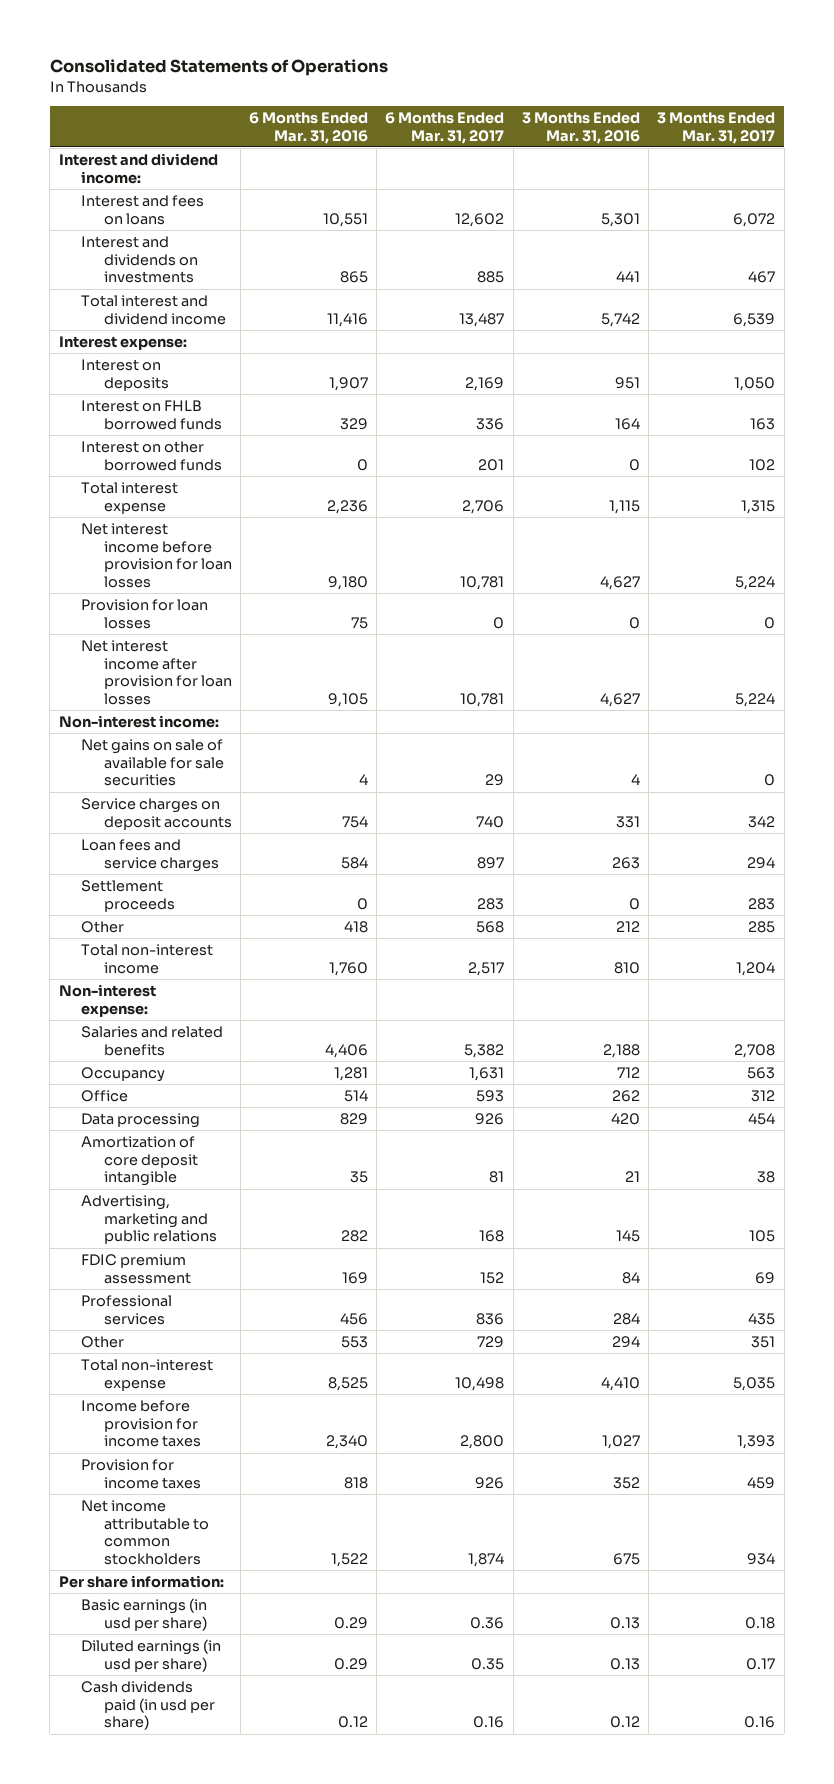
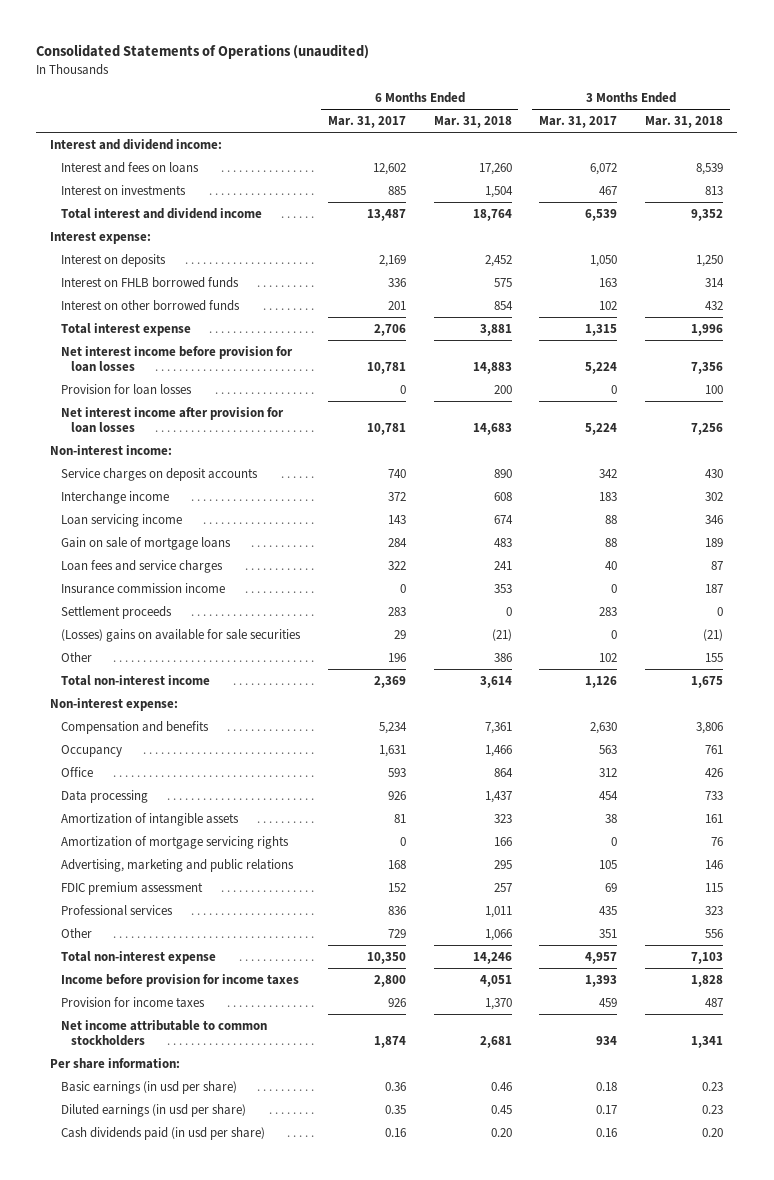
[49,59,388,77] Consolidated Statements of Operations -> [36,44,370,60] Consolidated Statements of Operations (unaudited)
[249,111,369,144] 6 Months Ended Mar. 31, 2016 -> none
[521,111,640,144] 3 Months Ended Mar. 31, 2016 -> none
none -> [433,115,512,128] Mar. 31, 2018
none -> [645,115,724,128] Mar. 31, 2018
[81,235,198,284] Interest and dividends on investments -> [60,184,186,195] Interest on investments
[81,738,224,787] Net gains on sale of available for sale securities -> none
none -> [60,490,169,504] Interchange income
none -> [60,513,182,527] Loan servicing income
none -> [60,536,231,550] Gain on sale of mortgage loans
[477,856,505,869] 897 -> [387,560,406,570] 322
[747,856,776,869] 294 -> [605,560,618,570] 40
none -> [60,582,225,594] Insurance commission income
none -> [60,628,301,642] (Losses) gains on available for sale securities
[476,920,505,933] 568 -> [387,652,406,662] 196
[748,920,776,933] 285 -> [599,652,618,662] 102
[468,961,505,976] 2,517 -> [373,675,406,688] 2,369
[736,961,776,976] 1,204 -> [585,675,618,688] 1,126
[81,1025,224,1056] Salaries and related benefits -> [60,720,209,734] Compensation and benefits
[464,1043,505,1058] 5,382 -> [378,721,407,734] 5,234
[734,1043,776,1058] 2,708 -> [590,721,618,734] 2,630
[81,1135,198,1187] Amortization of core deposit intangible -> [60,812,239,826] Amortization of intangible assets
none -> [60,835,289,849] Amortization of mortgage servicing rights
[455,1376,505,1391] 10,498 -> [366,951,406,964] 10,350
[733,1376,776,1391] 5,035 -> [585,951,618,964] 4,957

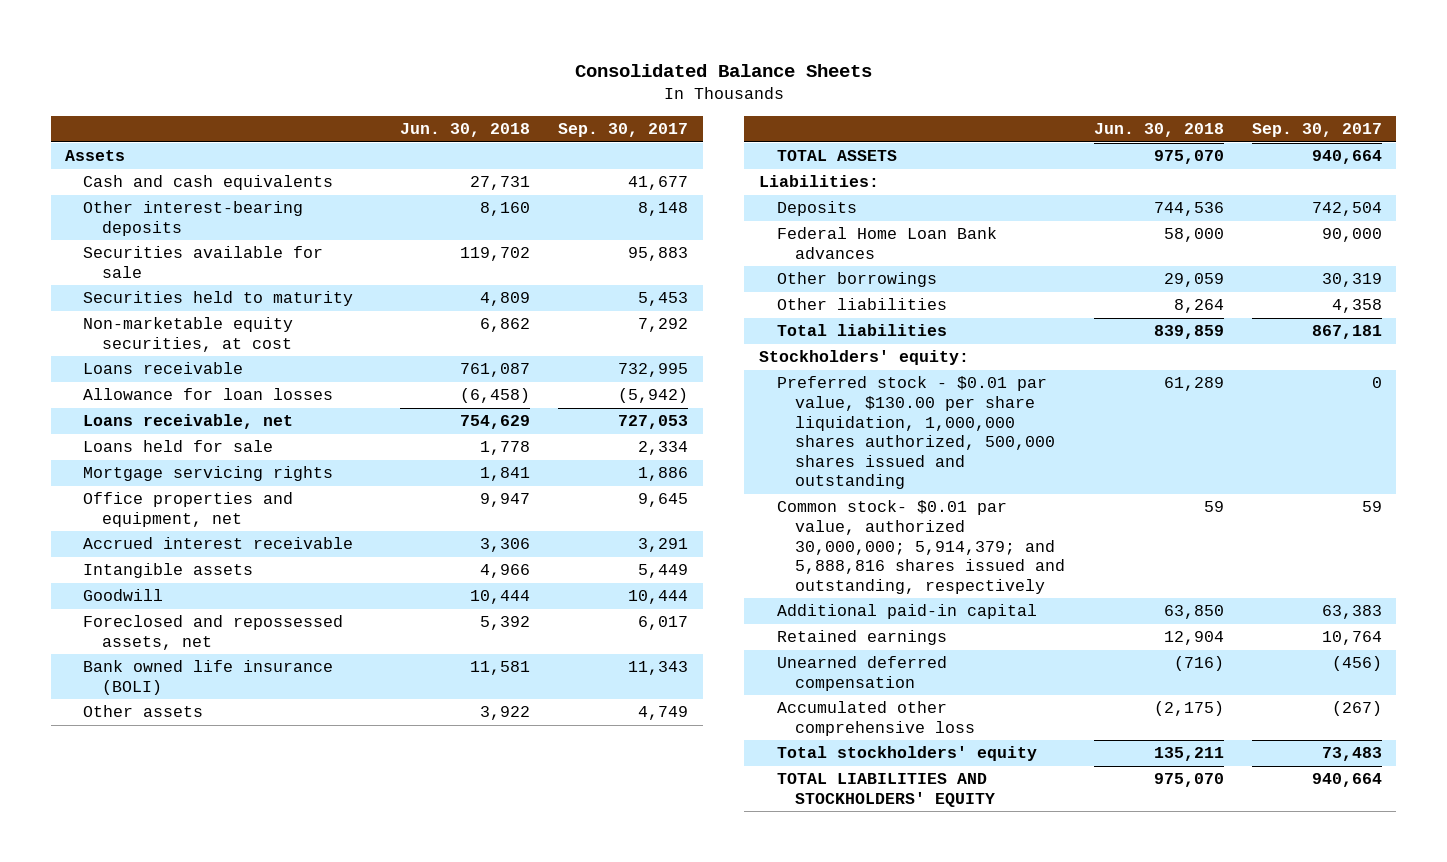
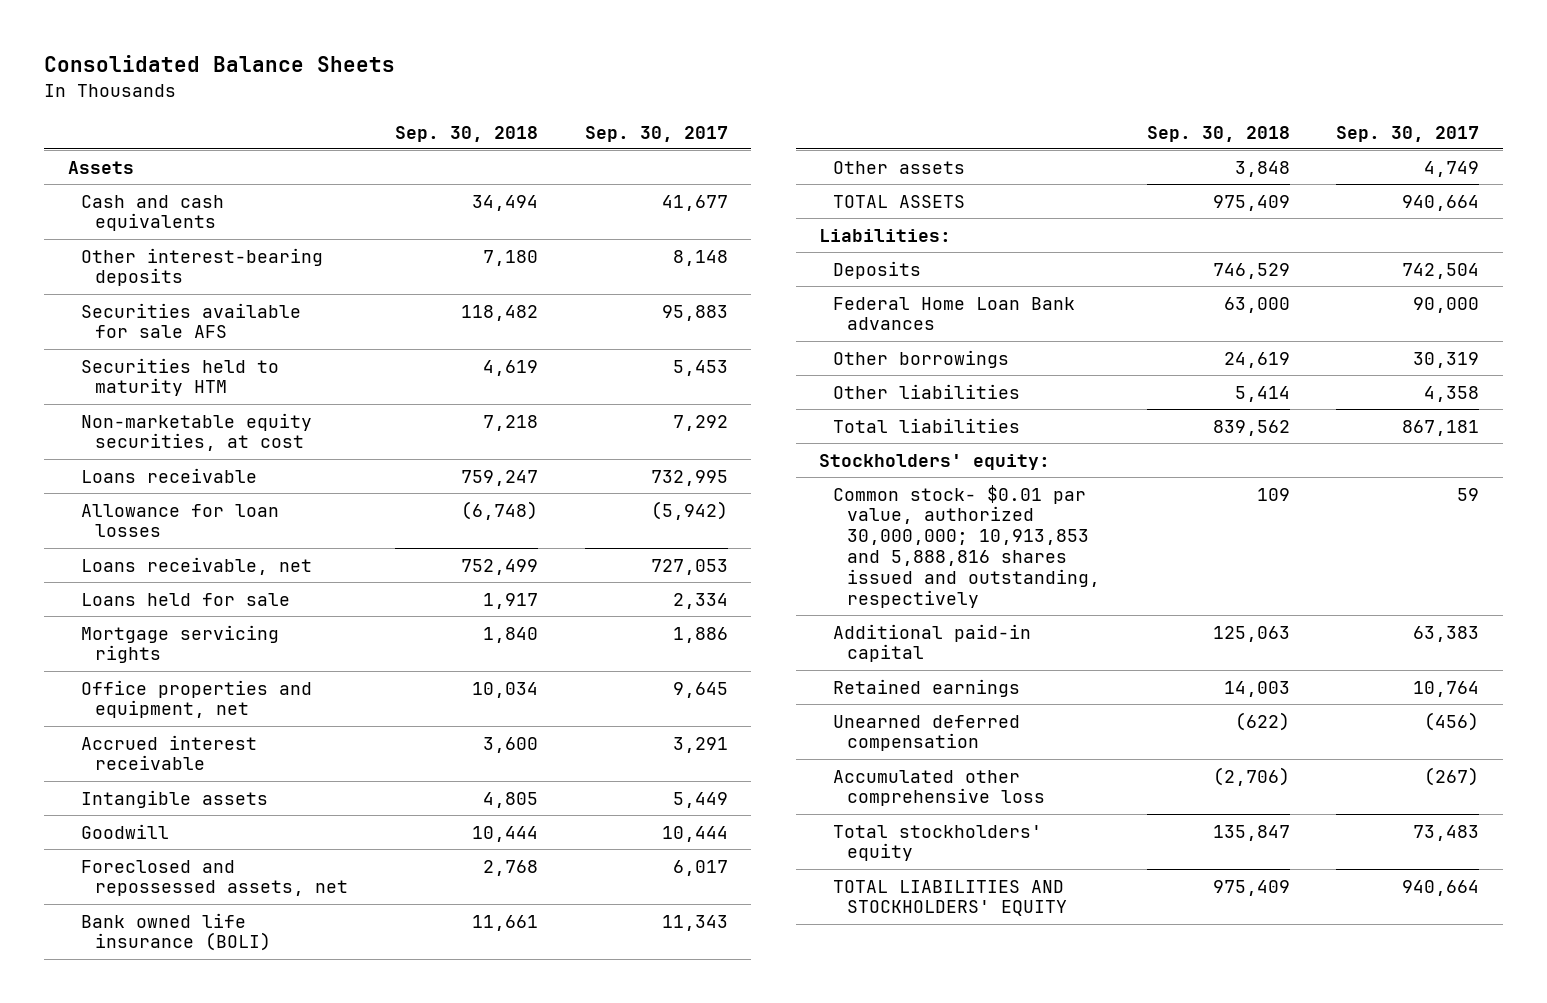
[400,123,531,138] Jun. 30, 2018 -> none
none -> [394,125,538,142] Sep. 30, 2018
[83,246,324,278] Securities available for sale -> [81,302,302,339] Securities available for sale AFS
[83,291,354,307] Securities held to maturity -> [81,357,280,397] Securities held to maturity HTM
[776,376,1056,490] Preferred stock - $0.01 par value, $130.00 per share liquidation, 1,000,000 shares authorized, 500,000 shares issued and outstanding -> none
[776,500,1066,594] Common stock- $0.01 par value, authorized 30,000,000; 5,914,379; and 5,888,816 shares issued and outstanding, respectively -> [833,484,1101,608] Common stock- $0.01 par value, authorized 30,000,000; 10,913,853 and 5,888,816 shares issued and outstanding, respectively

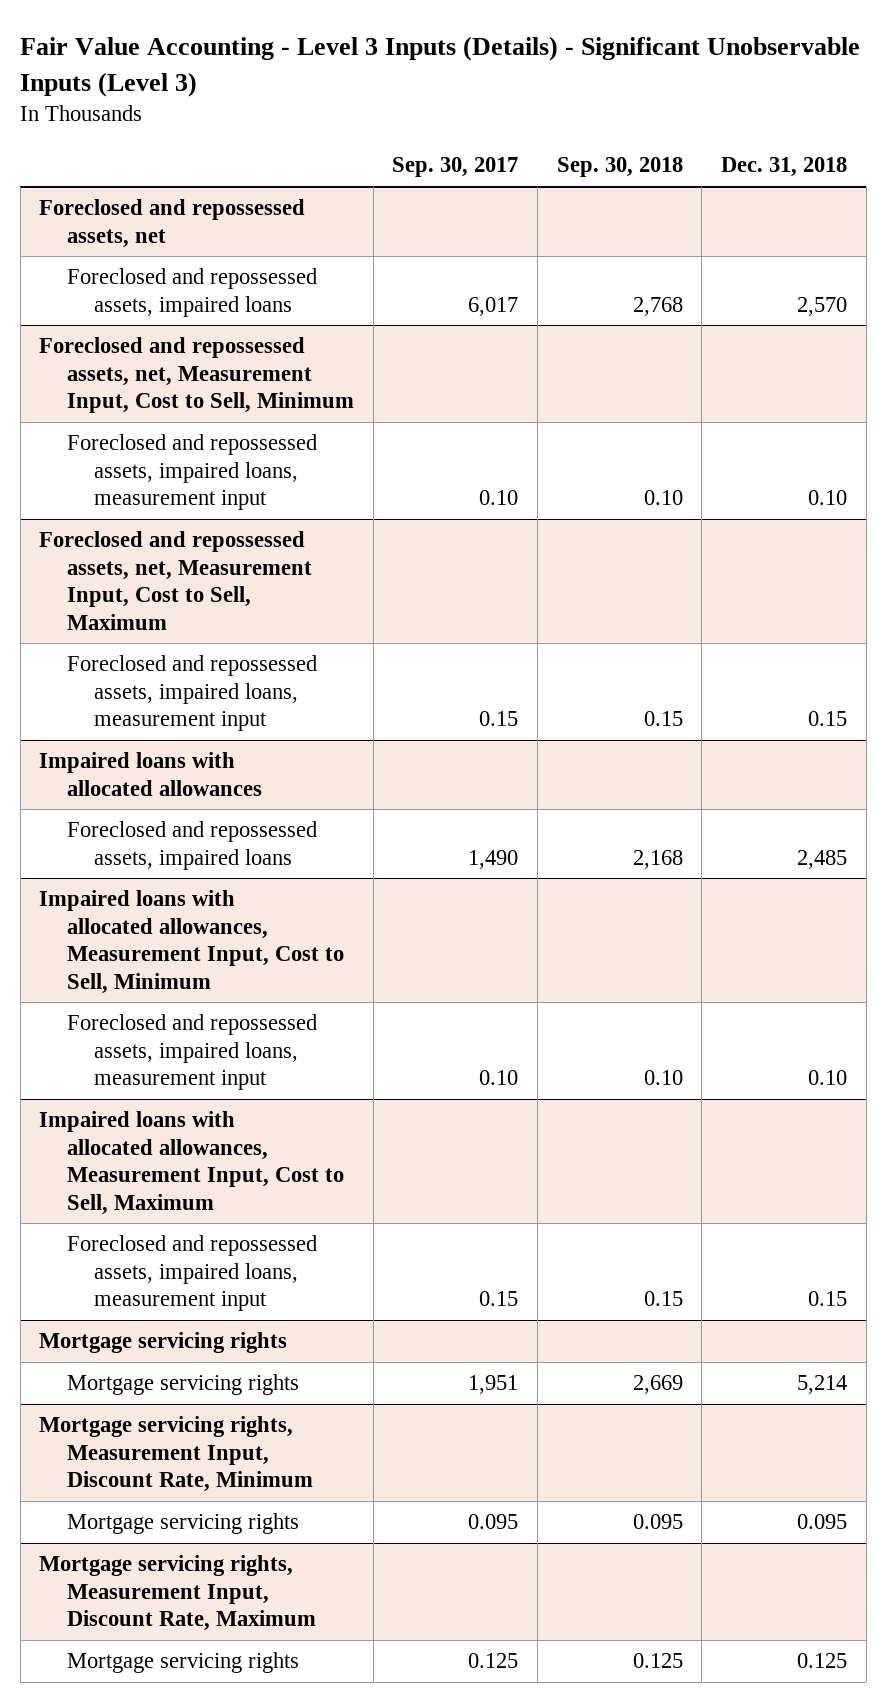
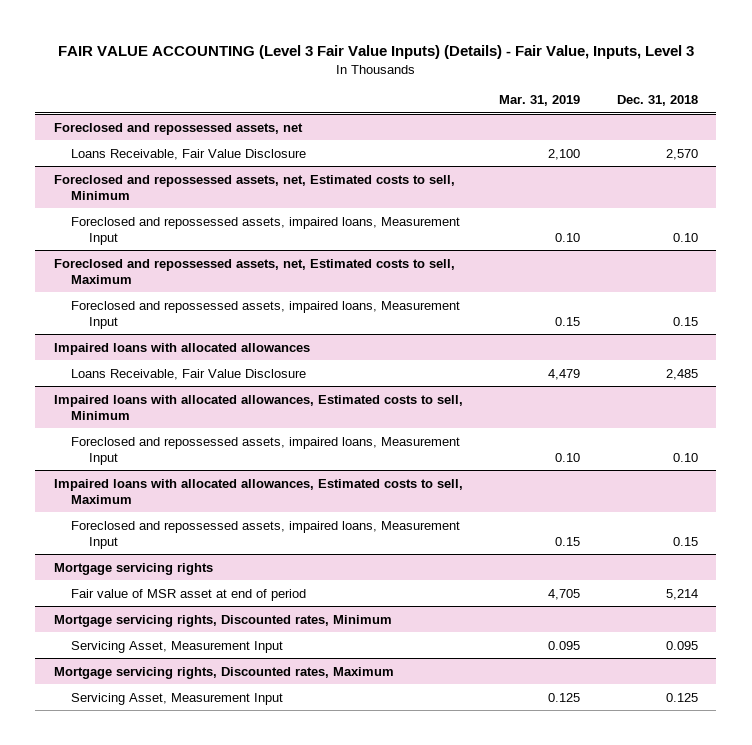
[20,36,861,97] Fair Value Accounting - Level 3 Inputs (Details) - Significant Unobservable Inputs (Level 3) -> [57,44,694,59] FAIR VALUE ACCOUNTING (Level 3 Fair Value Inputs) (Details) - Fair Value, Inputs, Level 3
[392,157,519,178] Sep. 30, 2017 -> none
[556,157,683,178] Sep. 30, 2018 -> none
none -> [499,95,581,107] Mar. 31, 2019
[66,268,317,317] Foreclosed and repossessed assets, impaired loans -> [71,148,307,160] Loans Receivable, Fair Value Disclosure
[39,337,354,414] Foreclosed and repossessed assets, net, Measurement Input, Cost to Sell, Minimum -> [53,174,455,200] Foreclosed and repossessed assets, net, Estimated costs to sell, Minimum
[66,434,317,511] Foreclosed and repossessed assets, impaired loans, measurement input -> [71,216,461,245] Foreclosed and repossessed assets, impaired loans, Measurement Input
[39,531,312,630] Foreclosed and repossessed assets, net, Measurement Input, Cost to Sell, Maximum -> [53,258,455,284] Foreclosed and repossessed assets, net, Estimated costs to sell, Maximum
[66,655,317,732] Foreclosed and repossessed assets, impaired loans, measurement input -> [71,300,461,329] Foreclosed and repossessed assets, impaired loans, Measurement Input
[66,821,317,870] Foreclosed and repossessed assets, impaired loans -> [71,368,307,380] Loans Receivable, Fair Value Disclosure
[39,890,344,994] Impaired loans with allocated allowances, Measurement Input, Cost to Sell, Minimum -> [53,394,463,420] Impaired loans with allocated allowances, Estimated costs to sell, Minimum
[66,1014,317,1091] Foreclosed and repossessed assets, impaired loans, measurement input -> [71,436,461,465] Foreclosed and repossessed assets, impaired loans, Measurement Input
[39,1111,344,1215] Impaired loans with allocated allowances, Measurement Input, Cost to Sell, Maximum -> [53,478,463,504] Impaired loans with allocated allowances, Estimated costs to sell, Maximum
[66,1235,317,1312] Foreclosed and repossessed assets, impaired loans, measurement input -> [71,520,461,549] Foreclosed and repossessed assets, impaired loans, Measurement Input
[39,1416,313,1493] Mortgage servicing rights, Measurement Input, Discount Rate, Minimum -> none
[39,1555,316,1632] Mortgage servicing rights, Measurement Input, Discount Rate, Maximum -> none
[66,1374,299,1396] Mortgage servicing rights -> [71,588,307,601] Fair value of MSR asset at end of period
none -> [53,614,392,627] Mortgage servicing rights, Discounted rates, Minimum
[66,1513,299,1535] Mortgage servicing rights -> [71,640,284,653] Servicing Asset, Measurement Input
none -> [53,666,394,679] Mortgage servicing rights, Discounted rates, Maximum
[66,1652,299,1674] Mortgage servicing rights -> [71,692,284,705] Servicing Asset, Measurement Input

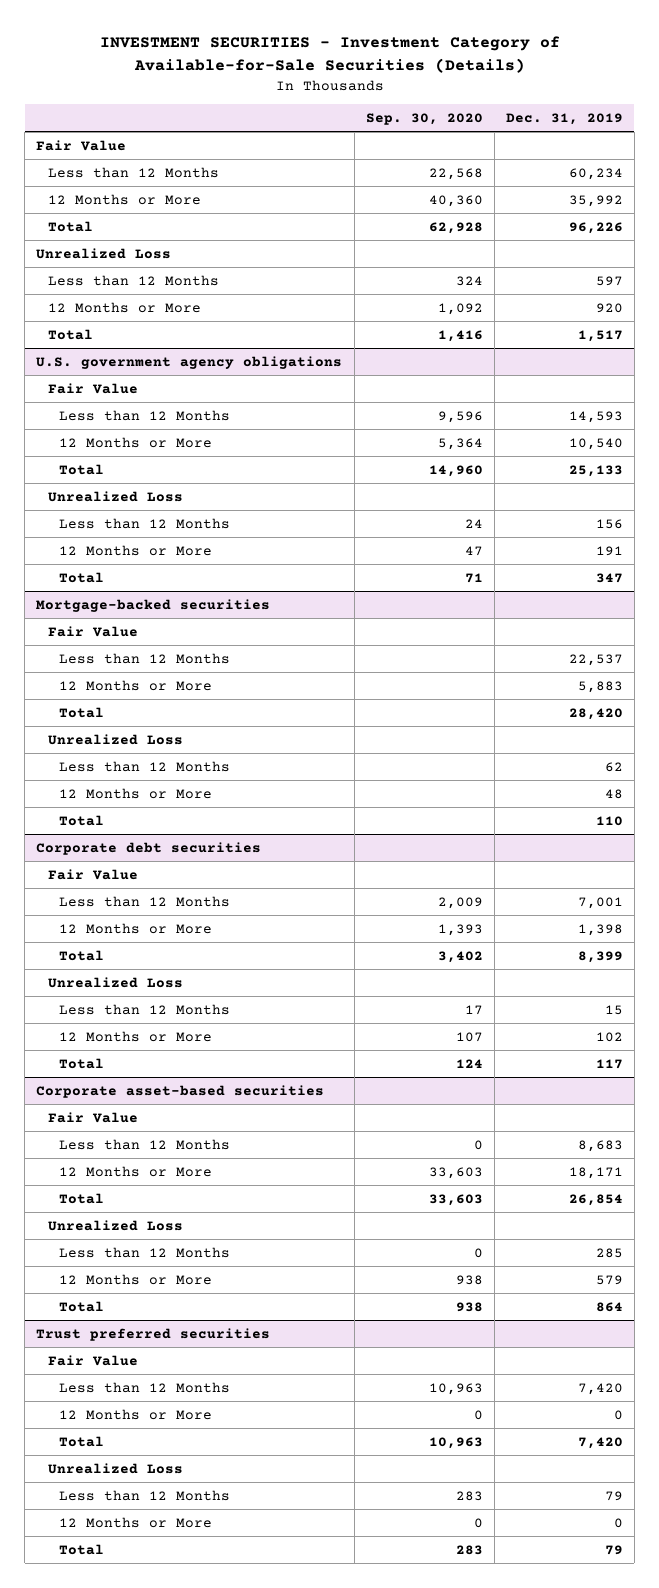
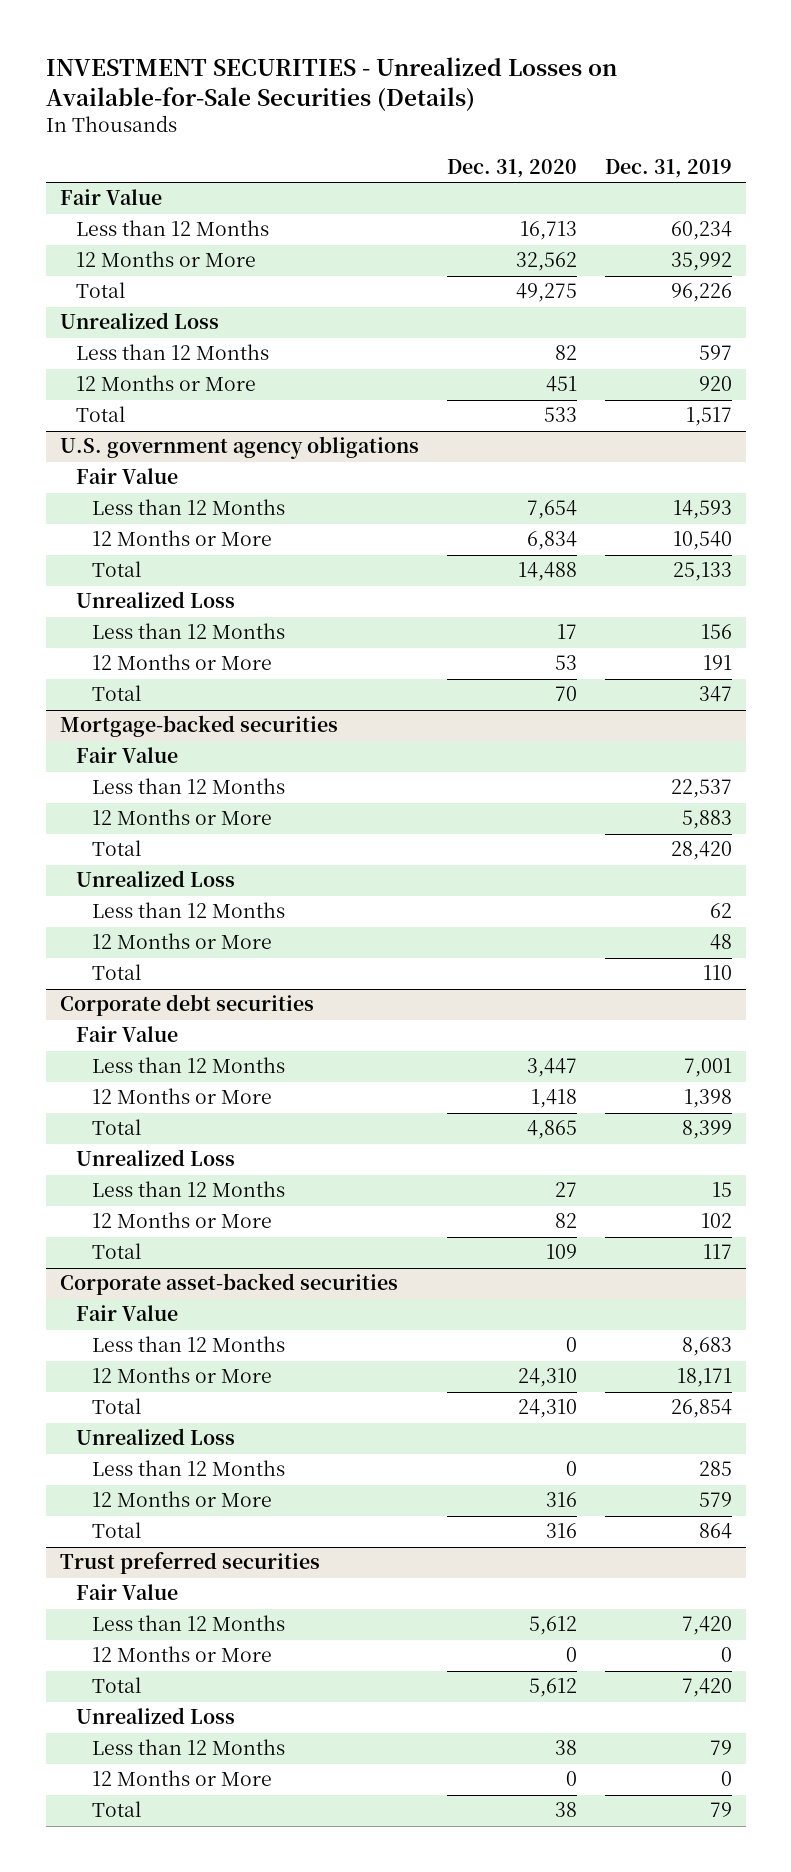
[99,36,560,74] INVESTMENT SECURITIES - Investment Category of Available-for-Sale Securities (Details) -> [45,56,617,112] INVESTMENT SECURITIES - Unrealized Losses on Available-for-Sale Securities (Details)
[365,112,483,125] Sep. 30, 2020 -> none
none -> [446,159,577,179] Dec. 31, 2020
[36,1084,325,1098] Corporate asset-based securities -> [59,1273,398,1296] Corporate asset-backed securities

